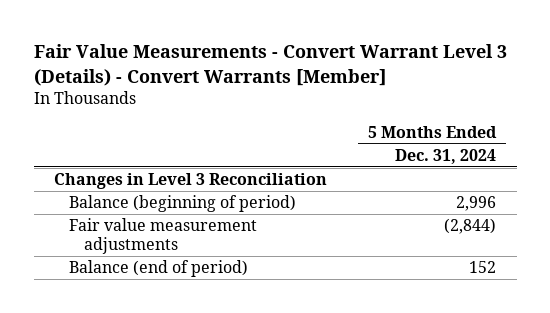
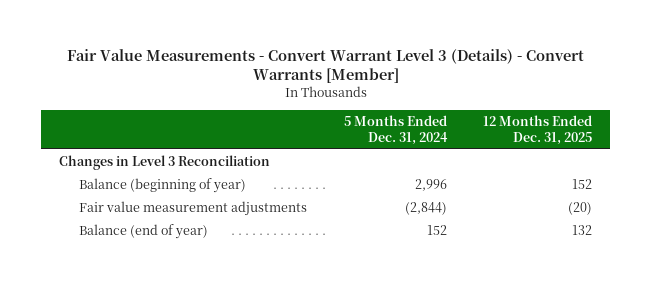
none -> [482,114,592,145] 12 Months Ended Dec. 31, 2025
[69,195,297,213] Balance (beginning of period) -> [79,177,247,193] Balance (beginning of year)
[69,260,249,278] Balance (end of period) -> [79,223,209,239] Balance (end of year)

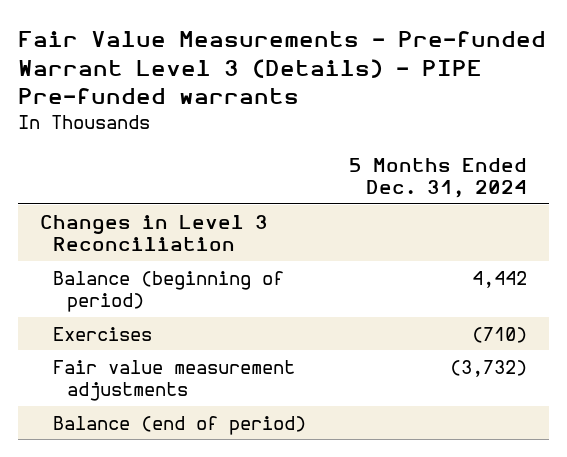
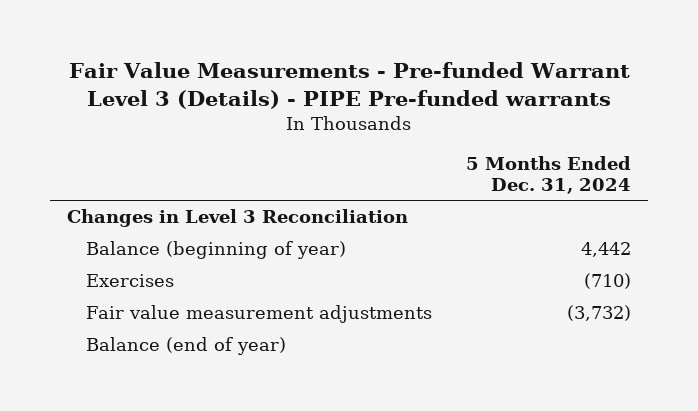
[53,270,285,313] Balance (beginning of period) -> [85,241,346,260] Balance (beginning of year)
[53,415,307,435] Balance (end of period) -> [85,337,286,356] Balance (end of year)

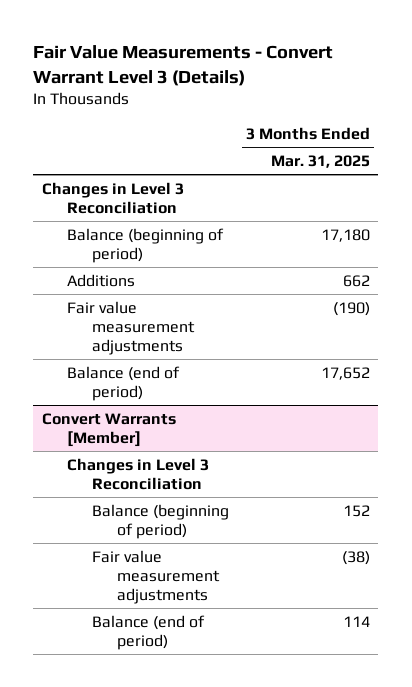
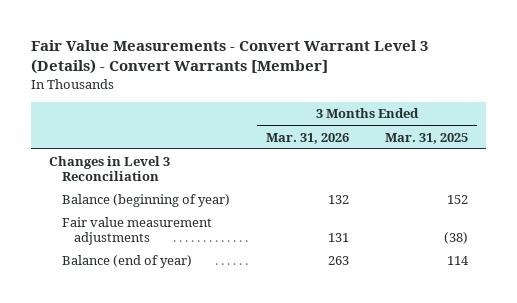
[33,45,334,86] Fair Value Measurements - Convert Warrant Level 3 (Details) -> [31,40,429,75] Fair Value Measurements - Convert Warrant Level 3 (Details) - Convert Warrants [Member]
none -> [265,132,349,144] Mar. 31, 2026
[66,273,135,287] Additions -> none
[66,300,195,355] Fair value measurement adjustments -> none
[66,365,180,401] Balance (end of period) -> none
[41,412,176,447] Convert Warrants [Member] -> none
[66,457,209,490] Changes in Level 3 Reconciliation -> none
[91,503,229,539] Balance (beginning of period) -> none
[66,227,224,263] Balance (beginning of period) -> [61,194,230,208] Balance (beginning of year)
[320,228,370,242] 17,180 -> [446,195,468,205] 152
[91,614,205,650] Balance (end of period) -> [61,255,192,269] Balance (end of year)

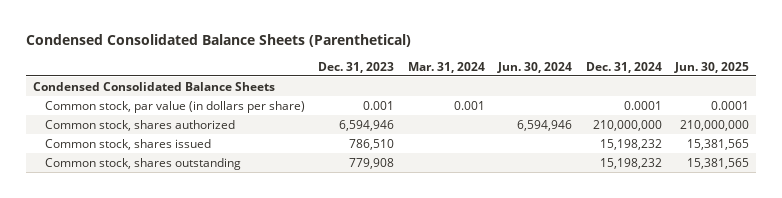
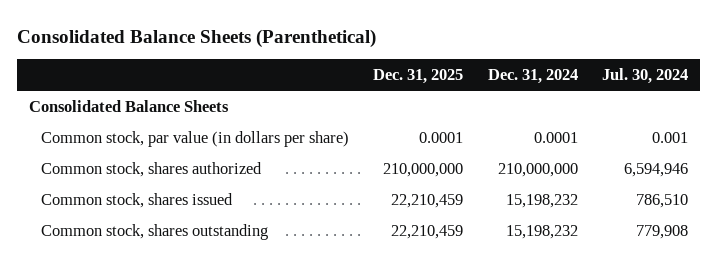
[26,34,412,48] Condensed Consolidated Balance Sheets (Parenthetical) -> [17,28,377,48] Consolidated Balance Sheets (Parenthetical)
[318,61,395,73] Dec. 31, 2023 -> none
[407,61,485,73] Mar. 31, 2024 -> none
[497,61,573,73] Jun. 30, 2024 -> none
[674,61,750,73] Jun. 30, 2025 -> none
none -> [373,69,464,85] Dec. 31, 2025
none -> [601,68,688,85] Jul. 30, 2024
[33,81,276,91] Condensed Consolidated Balance Sheets -> [29,99,230,112] Consolidated Balance Sheets

